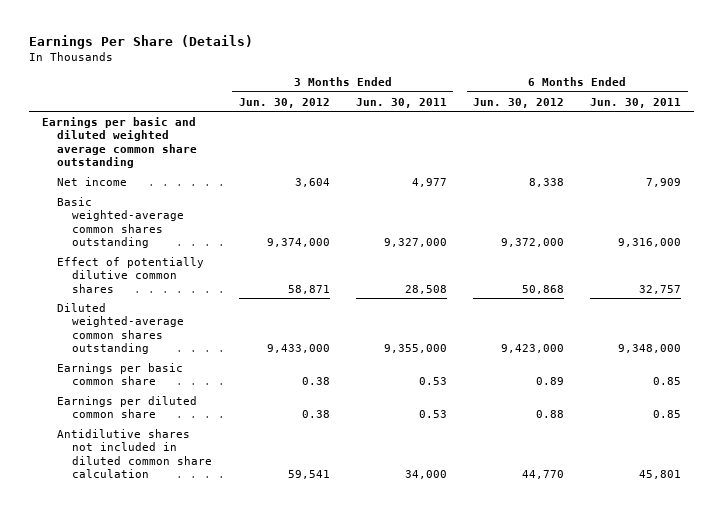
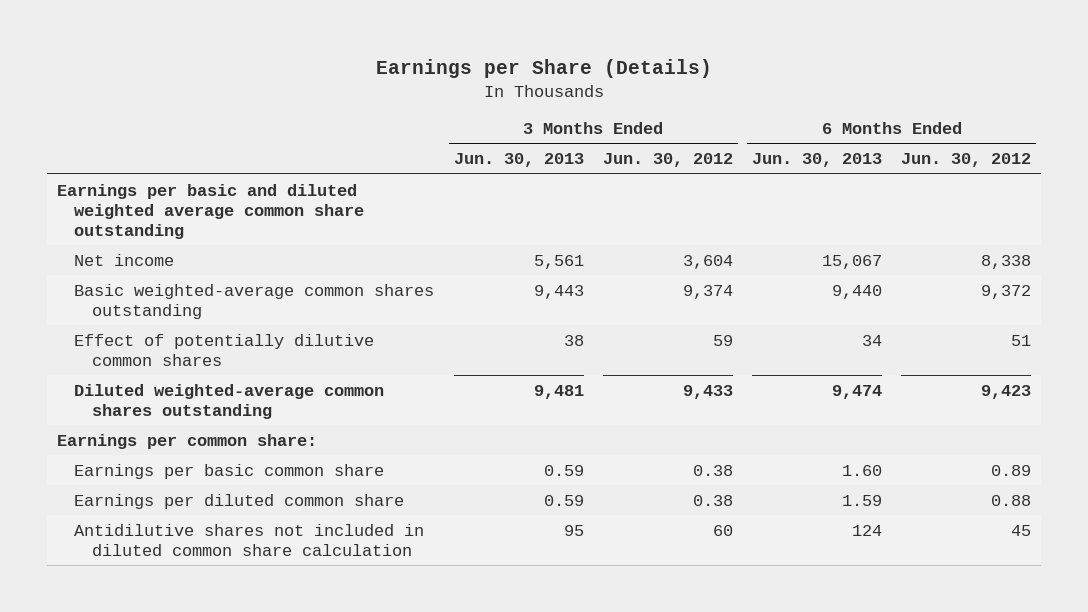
[29,35,254,50] Earnings Per Share (Details) -> [376,58,713,78] Earnings per Share (Details)
[355,97,447,108] Jun. 30, 2011 -> none
[590,97,682,108] Jun. 30, 2011 -> none
none -> [453,153,584,168] Jun. 30, 2013
none -> [752,153,883,168] Jun. 30, 2013
[266,237,330,247] 9,374,000 -> [682,284,733,299] 9,374
[501,237,565,247] 9,372,000 -> [981,284,1032,299] 9,372
[287,284,330,294] 58,871 -> [712,334,733,346] 59
[522,284,565,294] 50,868 -> [1011,334,1032,346] 51
[266,343,330,353] 9,433,000 -> [682,384,733,399] 9,433
[501,343,565,353] 9,423,000 -> [981,384,1032,399] 9,423
none -> [56,433,317,449] Earnings per common share:
[287,469,330,479] 59,541 -> [712,524,733,536] 60
[522,469,565,479] 44,770 -> [1011,524,1032,536] 45

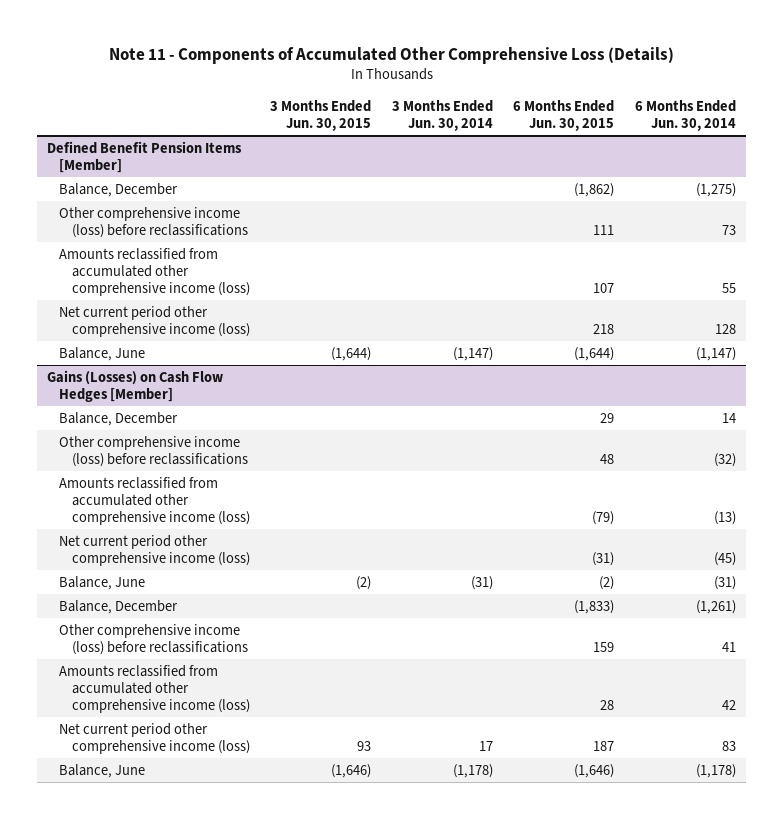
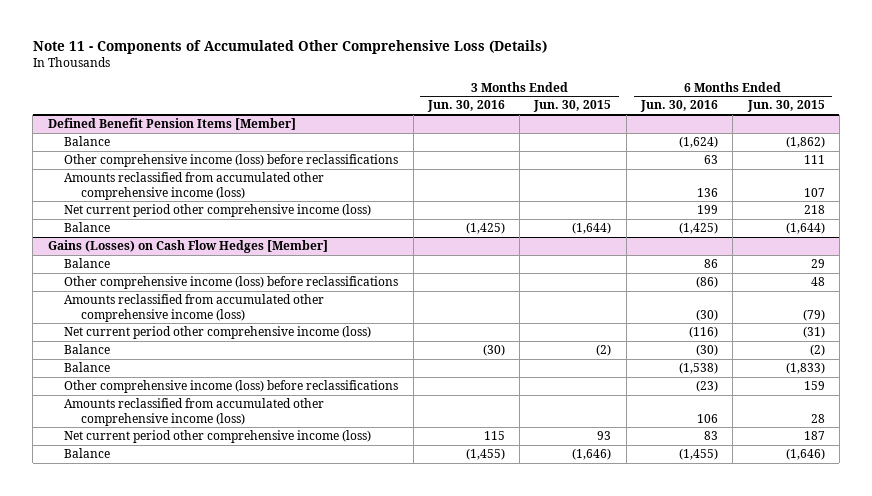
[391,99,493,131] 3 Months Ended Jun. 30, 2014 -> none
[635,99,737,131] 6 Months Ended Jun. 30, 2014 -> none
none -> [426,100,505,113] Jun. 30, 2016
none -> [640,100,719,113] Jun. 30, 2016
[59,182,179,197] Balance, December -> [64,136,111,147] Balance
[59,346,146,361] Balance, June -> [64,222,111,233] Balance
[59,411,179,426] Balance, December -> [64,258,111,269] Balance
[59,575,146,590] Balance, June -> [64,344,111,355] Balance
[59,599,179,614] Balance, December -> [64,362,111,373] Balance
[59,763,146,778] Balance, June -> [64,448,111,459] Balance

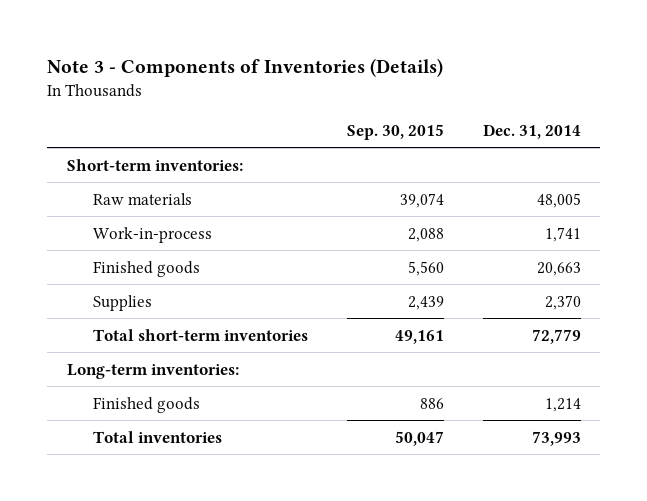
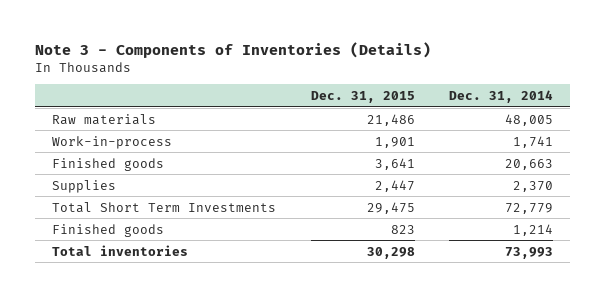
[346,123,444,140] Sep. 30, 2015 -> none
none -> [310,90,415,103] Dec. 31, 2015
[66,158,243,171] Short-term inventories: -> none
[66,363,239,379] Long-term inventories: -> none
[93,328,309,341] Total short-term inventories -> [52,201,277,213] Total Short Term Investments

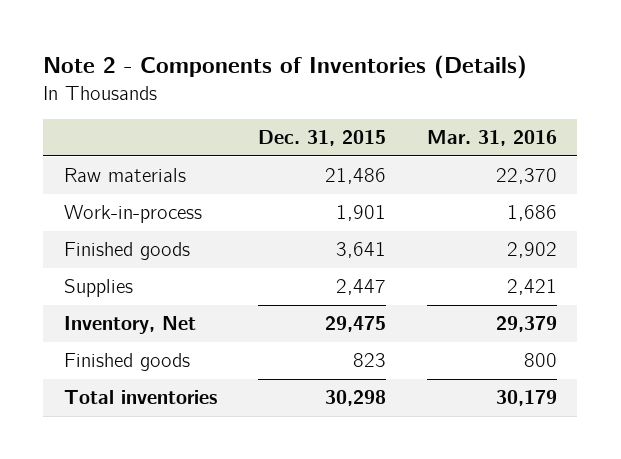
[35,41,432,58] Note 3 - Components of Inventories (Details) -> [43,55,528,80] Note 2 - Components of Inventories (Details)
[448,89,553,103] Dec. 31, 2014 -> none
none -> [426,130,557,147] Mar. 31, 2016
[52,201,277,213] Total Short Term Investments -> [63,316,196,335] Inventory, Net

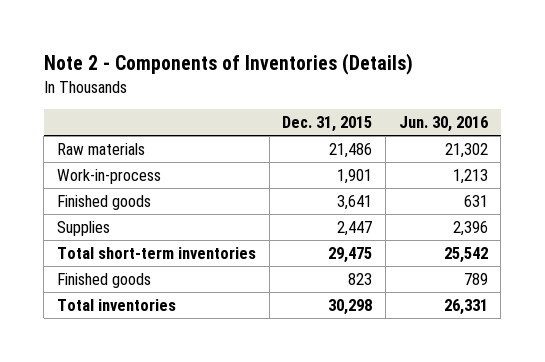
[426,130,557,147] Mar. 31, 2016 -> none
none -> [398,116,488,133] Jun. 30, 2016
[63,316,196,335] Inventory, Net -> [57,246,257,259] Total short-term inventories

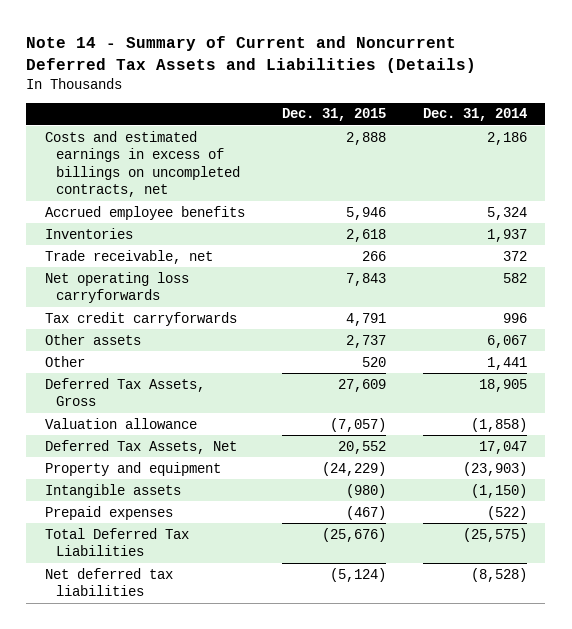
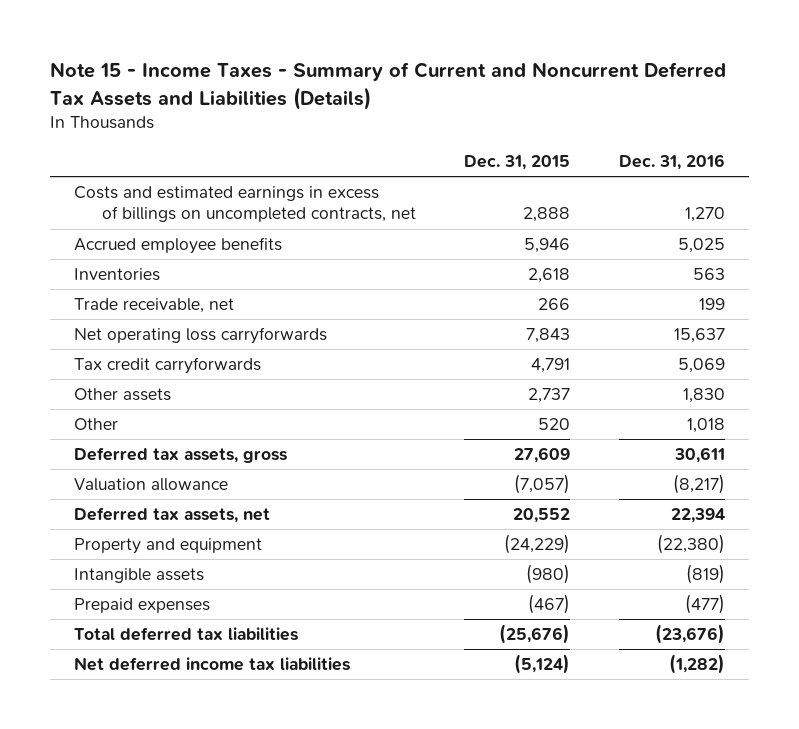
[26,36,477,73] Note 14 - Summary of Current and Noncurrent Deferred Tax Assets and Liabilities (Details) -> [50,62,727,110] Note 15 - Income Taxes - Summary of Current and Noncurrent Deferred Tax Assets and Liabilities (Details)
[422,108,527,122] Dec. 31, 2014 -> none
none -> [618,154,725,171] Dec. 31, 2016
[44,377,205,407] Deferred Tax Assets, Gross -> [74,447,288,464] Deferred tax assets, gross
[44,439,237,454] Deferred Tax Assets, Net -> [74,507,271,524] Deferred tax assets, net
[44,527,189,557] Total Deferred Tax Liabilities -> [74,627,299,642] Total deferred tax liabilities
[44,567,173,597] Net deferred tax liabilities -> [74,657,351,672] Net deferred income tax liabilities

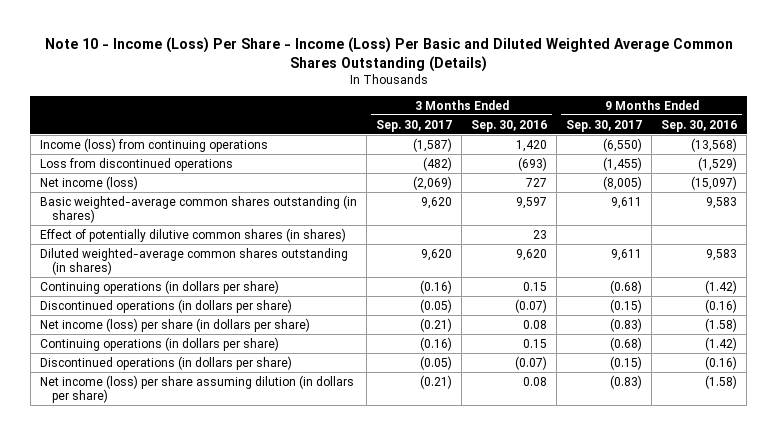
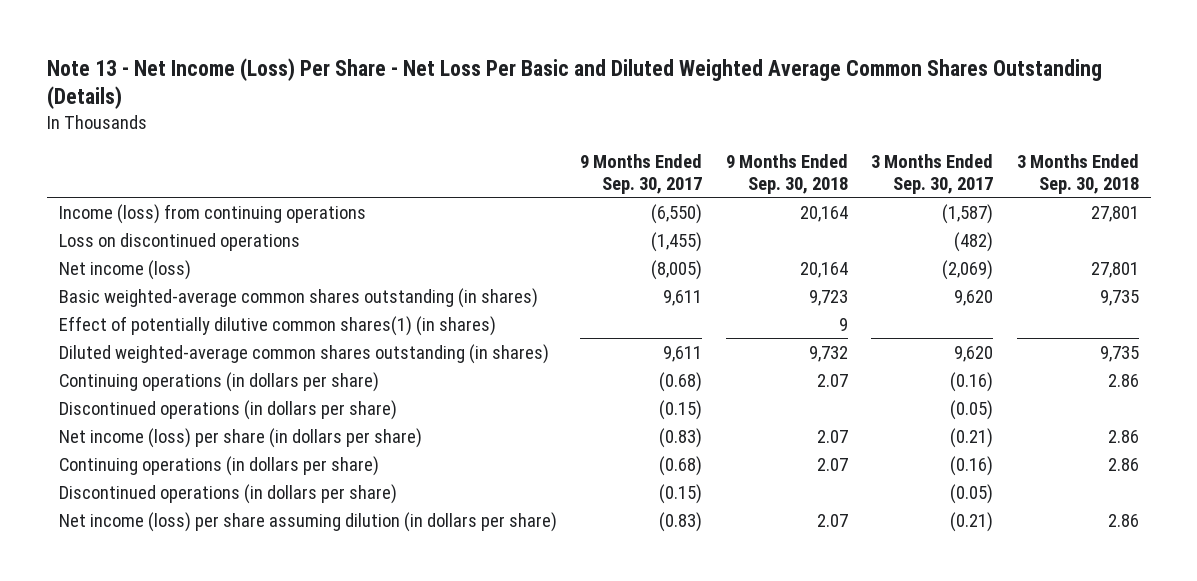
[44,37,733,72] Note 10 - Income (Loss) Per Share - Income (Loss) Per Basic and Diluted Weighted Average Common Shares Outstanding (Details) -> [46,57,1102,110] Note 13 - Net Income (Loss) Per Share - Net Loss Per Basic and Diluted Weighted Average Common Shares Outstanding (Details)
[471,119,548,132] Sep. 30, 2016 -> none
[661,119,738,132] Sep. 30, 2016 -> none
none -> [725,154,848,194] 9 Months Ended Sep. 30, 2018
none -> [1016,154,1139,194] 3 Months Ended Sep. 30, 2018
[39,157,233,171] Loss from discontinued operations -> [58,232,300,251] Loss on discontinued operations
[39,227,346,242] Effect of potentially dilutive common shares (in shares) -> [58,315,496,336] Effect of potentially dilutive common shares(1) (in shares)

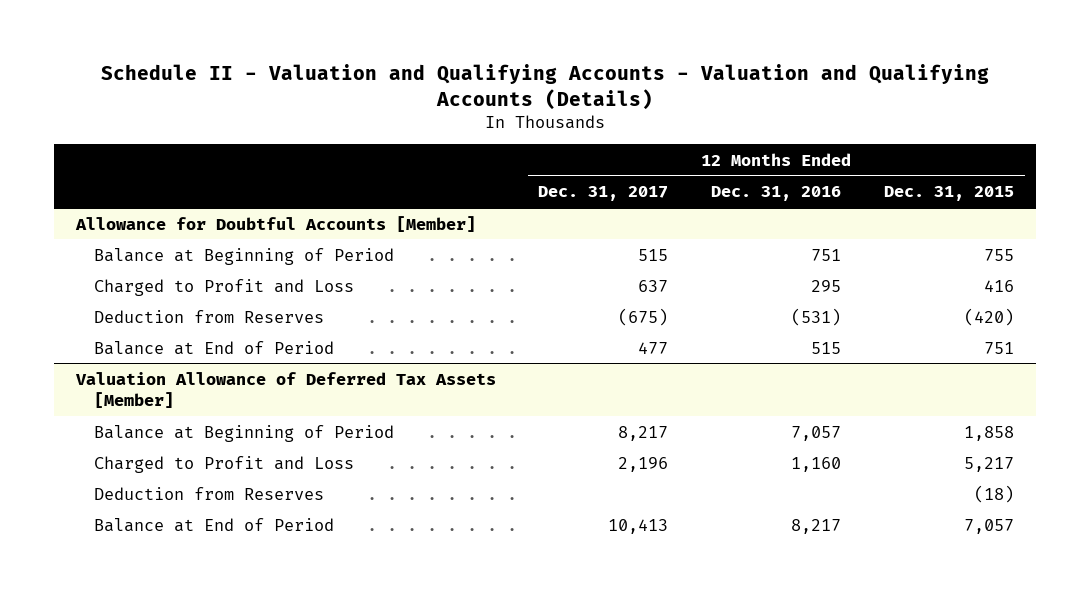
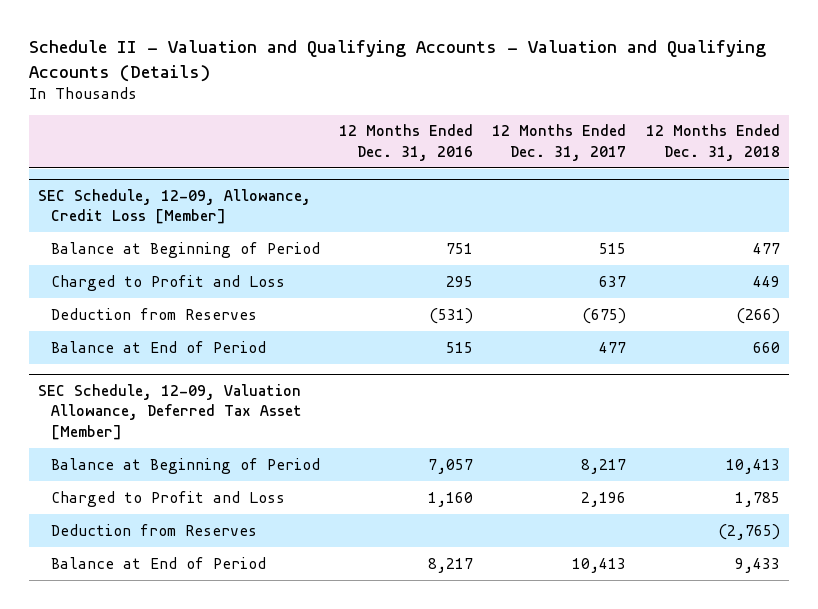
[884,186,1015,202] Dec. 31, 2015 -> none
none -> [645,124,780,161] 12 Months Ended Dec. 31, 2018
[74,215,476,232] Allowance for Doubtful Accounts [Member] -> none
none -> [38,188,312,225] SEC Schedule, 12-09, Allowance, Credit Loss [Member]
[74,371,496,408] Valuation Allowance of Deferred Tax Assets [Member] -> [38,383,303,440] SEC Schedule, 12-09, Valuation Allowance, Deferred Tax Asset [Member]

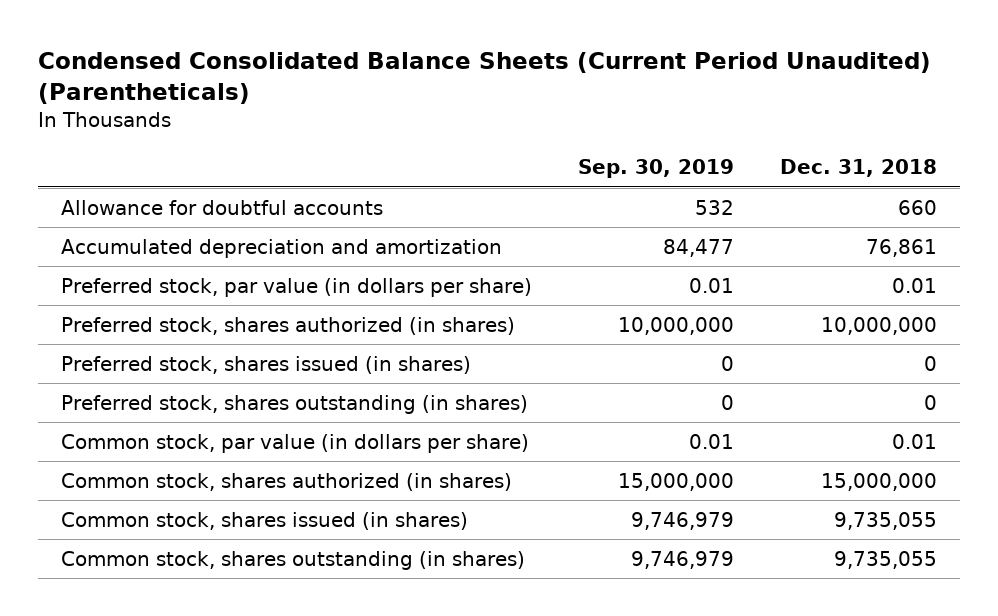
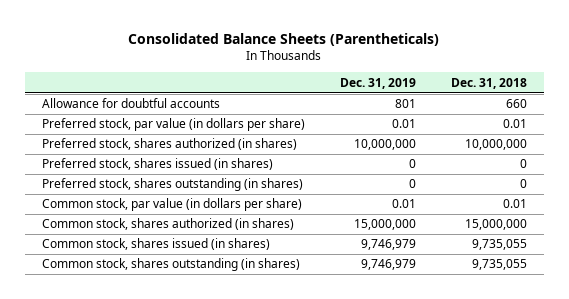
[37,52,931,105] Condensed Consolidated Balance Sheets (Current Period Unaudited) (Parentheticals) -> [128,32,440,46] Consolidated Balance Sheets (Parentheticals)
[577,159,734,179] Sep. 30, 2019 -> none
none -> [339,77,416,89] Dec. 31, 2019
[60,238,502,258] Accumulated depreciation and amortization -> none

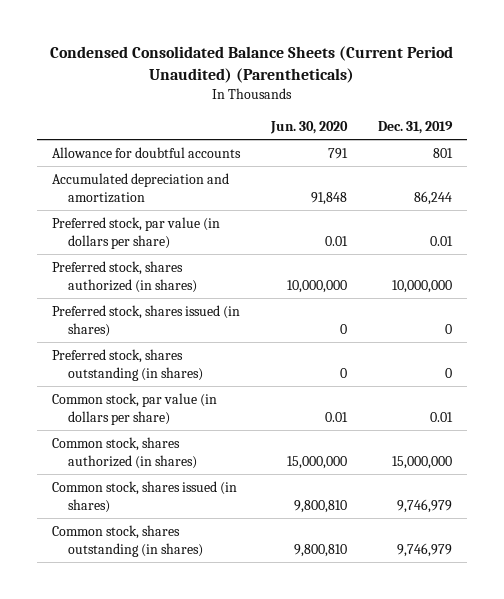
[128,32,440,46] Consolidated Balance Sheets (Parentheticals) -> [49,46,453,84] Condensed Consolidated Balance Sheets (Current Period Unaudited) (Parentheticals)
[450,77,527,89] Dec. 31, 2018 -> none
none -> [269,121,348,135] Jun. 30, 2020
none -> [51,172,229,203] Accumulated depreciation and amortization

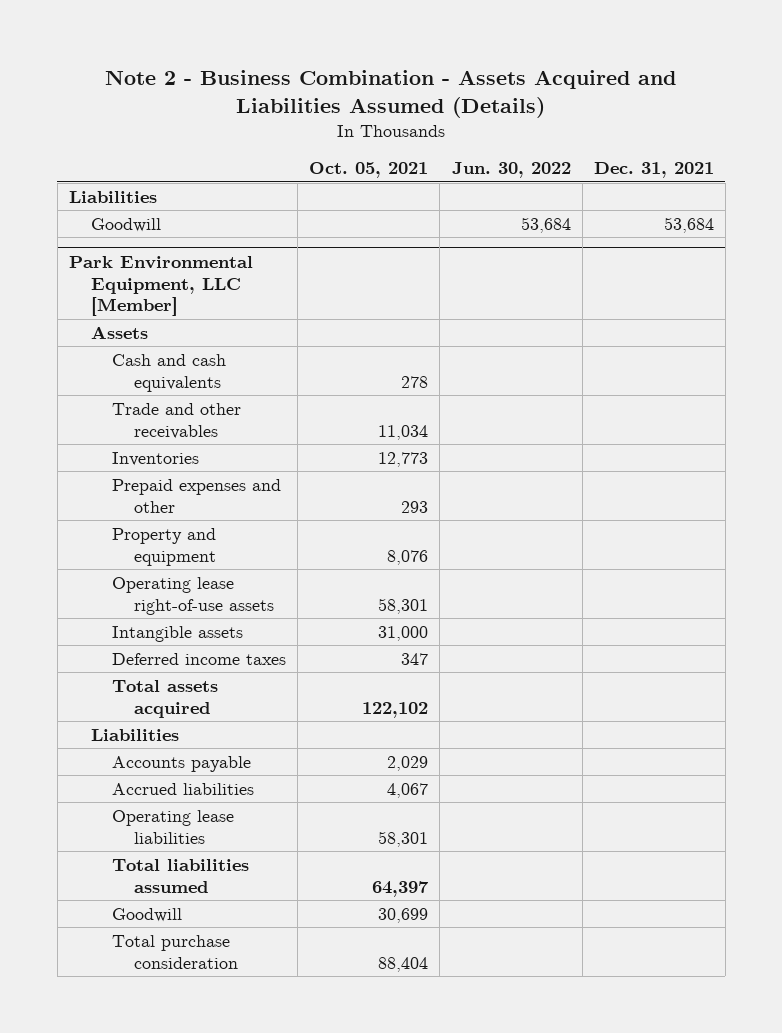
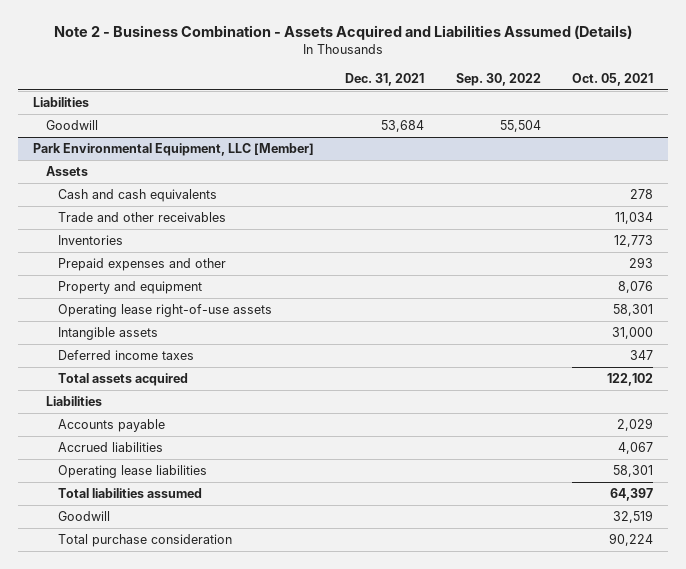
[451,162,571,179] Jun. 30, 2022 -> none
none -> [455,72,541,86] Sep. 30, 2022
[378,907,429,923] 30,699 -> [612,510,653,524] 32,519
[378,956,429,972] 88,404 -> [608,533,653,547] 90,224

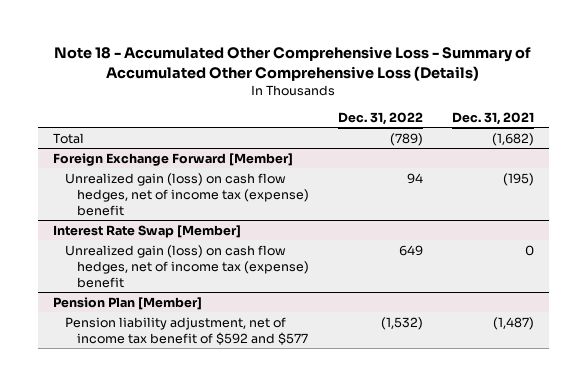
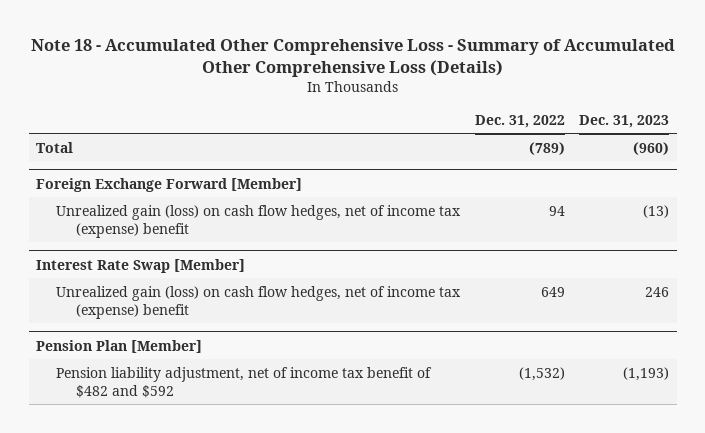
[452,112,535,126] Dec. 31, 2021 -> none
none -> [579,114,670,128] Dec. 31, 2023
[64,316,308,345] Pension liability adjustment, net of income tax benefit of $592 and $577 -> [55,366,432,398] Pension liability adjustment, net of income tax benefit of $482 and $592

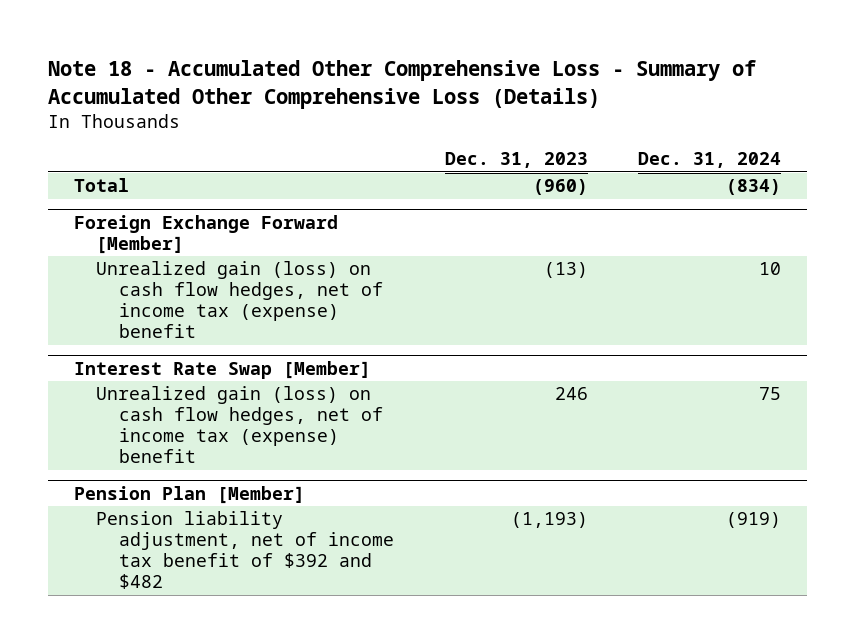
[474,114,565,128] Dec. 31, 2022 -> none
none -> [638,152,782,169] Dec. 31, 2024
[55,366,432,398] Pension liability adjustment, net of income tax benefit of $482 and $592 -> [96,511,394,590] Pension liability adjustment, net of income tax benefit of $392 and $482

